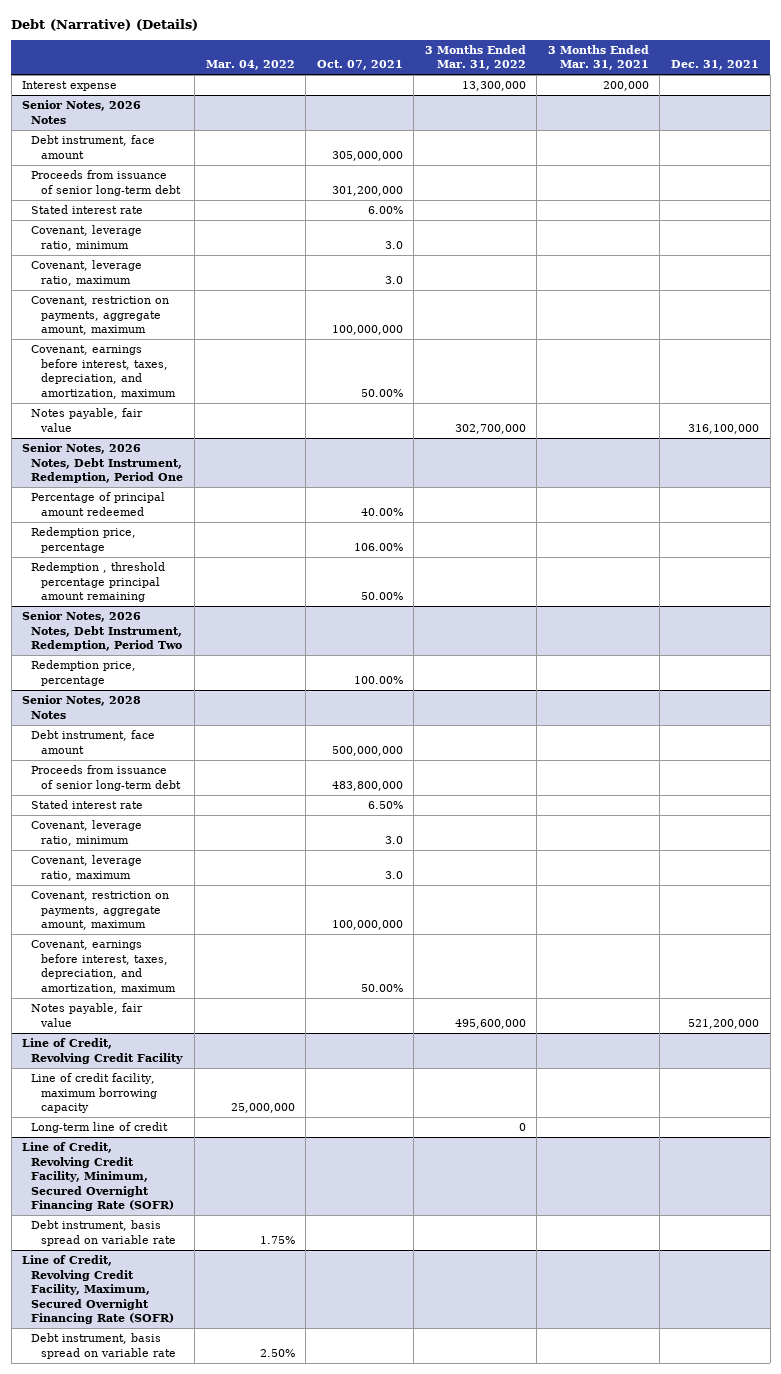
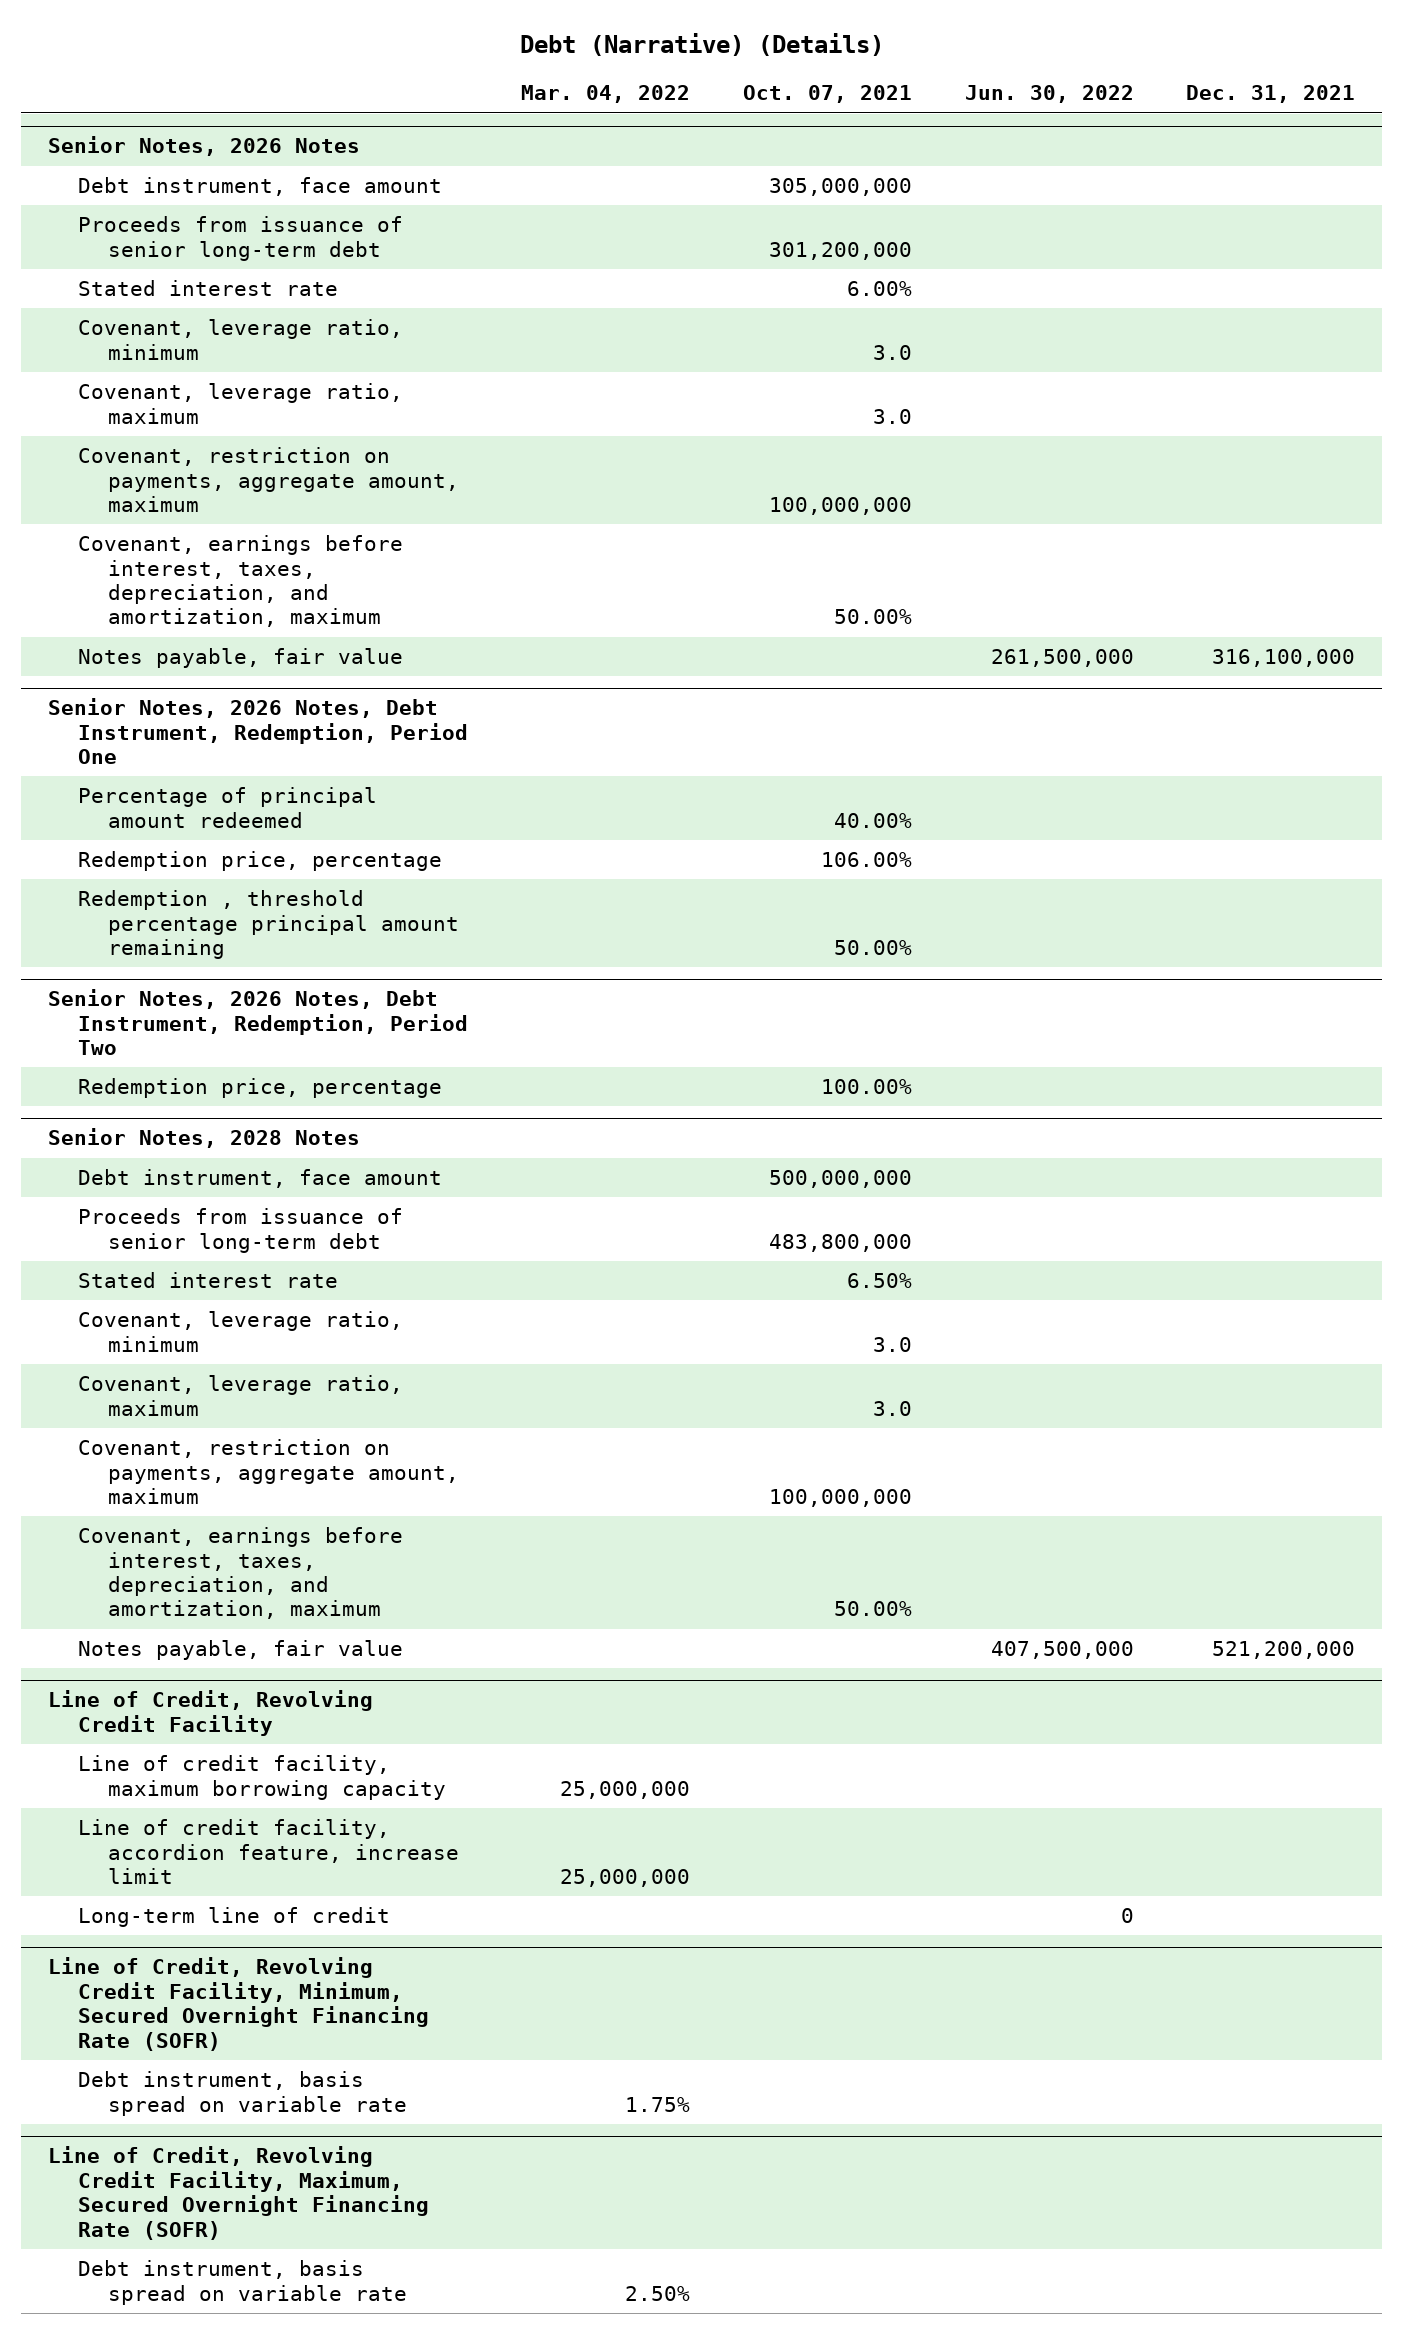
[424,44,526,71] 3 Months Ended Mar. 31, 2022 -> none
[547,44,649,71] 3 Months Ended Mar. 31, 2021 -> none
none -> [964,85,1134,104] Jun. 30, 2022
[22,81,118,92] Interest expense -> none
none -> [77,1819,459,1885] Line of credit facility, accordion feature, increase limit

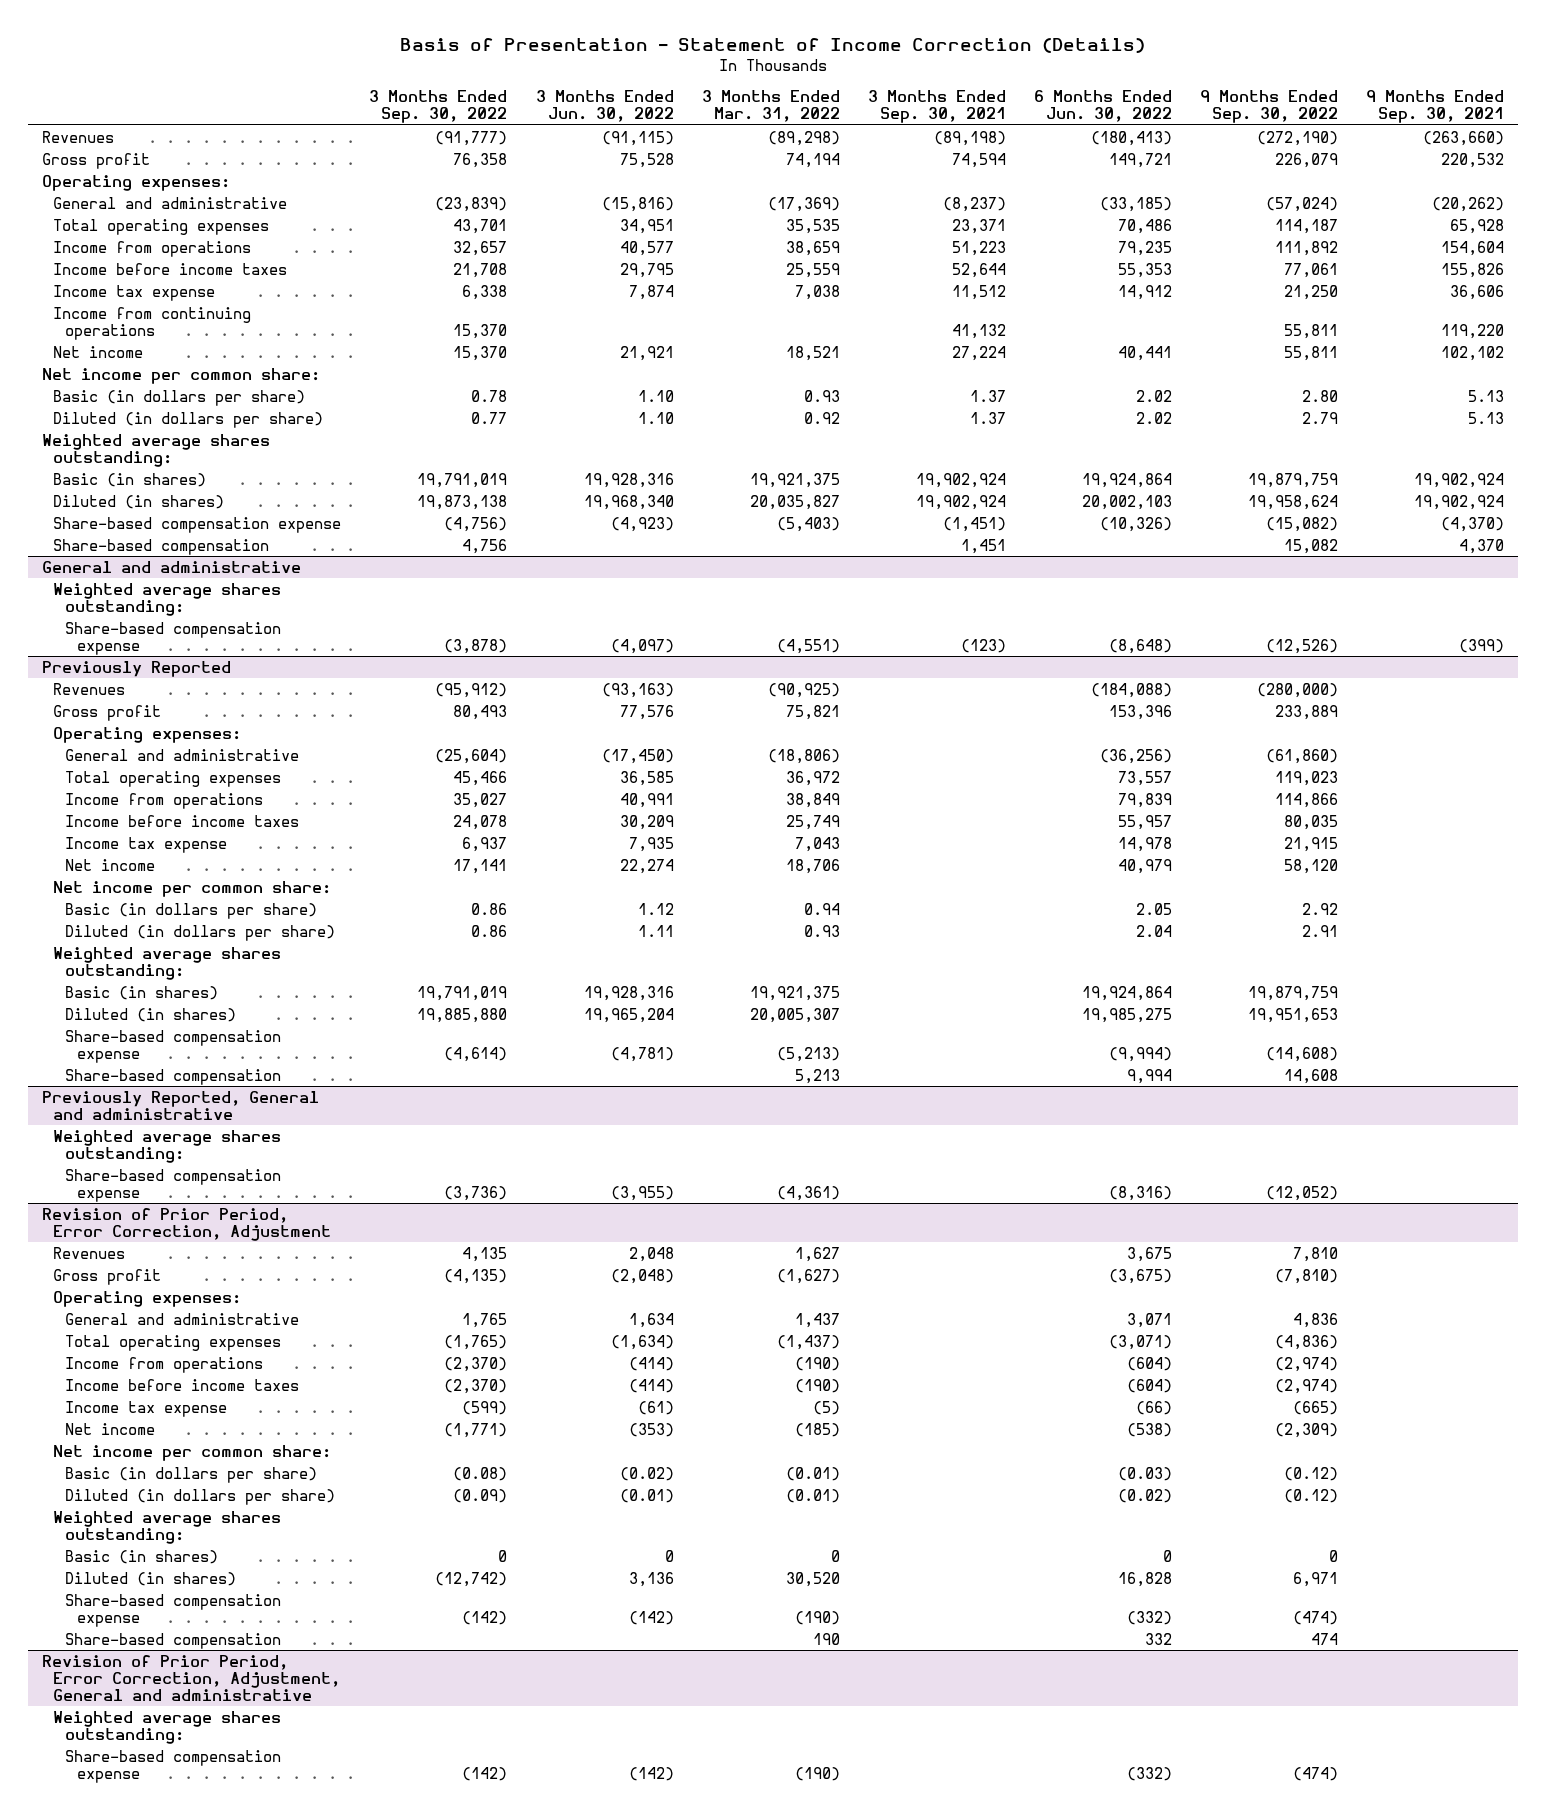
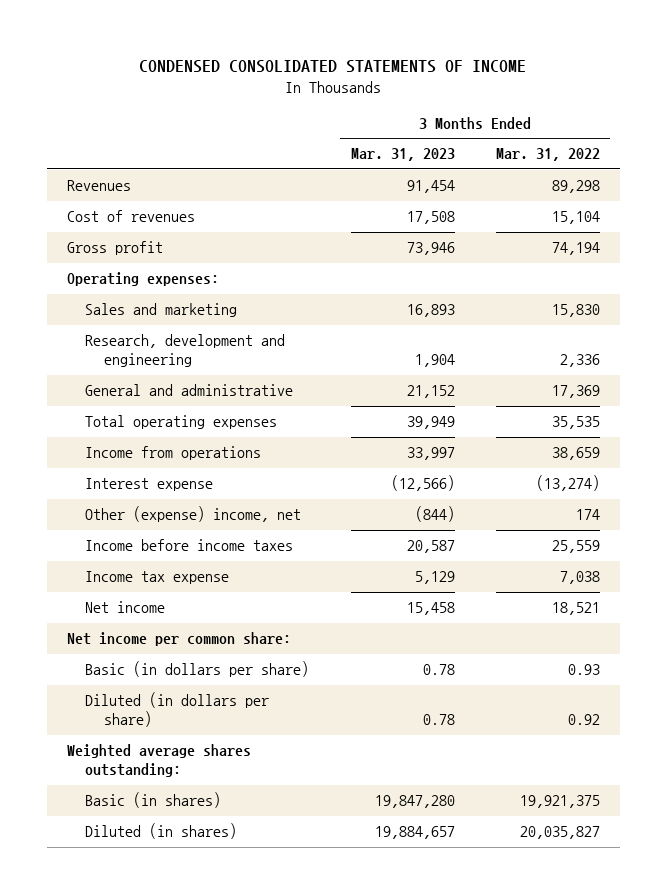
[399,37,1145,53] Basis of Presentation - Statement of Income Correction (Details) -> [139,59,527,73] CONDENSED CONSOLIDATED STATEMENTS OF INCOME
[369,90,508,124] 3 Months Ended Sep. 30, 2022 -> none
[535,90,674,123] 3 Months Ended Jun. 30, 2022 -> none
[867,90,1006,124] 3 Months Ended Sep. 30, 2021 -> none
[1033,90,1172,123] 6 Months Ended Jun. 30, 2022 -> none
[1199,90,1338,124] 9 Months Ended Sep. 30, 2022 -> none
[1365,90,1504,124] 9 Months Ended Sep. 30, 2021 -> none
none -> [350,148,455,162] Mar. 31, 2023
[767,130,840,146] (89,298) -> [551,180,600,194] 89,298
none -> [67,210,196,223] Cost of revenues
none -> [85,303,238,318] Sales and marketing
none -> [85,334,286,368] Research, development and engineering
[767,196,840,212] (17,369) -> [551,385,600,399] 17,369
none -> [85,478,214,492] Interest expense
none -> [85,506,302,523] Other (expense) income, net
[53,306,252,340] Income from continuing operations -> none
[53,516,342,533] Share-based compensation expense -> none
[53,538,270,555] Share-based compensation -> none
[41,560,301,573] General and administrative -> none
[53,582,282,616] Weighted average shares outstanding: -> none
[64,621,281,655] Share-based compensation expense -> none
[41,660,231,677] Previously Reported -> none
[53,682,126,695] Revenues -> none
[53,704,162,721] Gross profit -> none
[53,726,242,743] Operating expenses: -> none
[64,748,299,761] General and administrative -> none
[64,770,281,787] Total operating expenses -> none
[64,792,263,809] Income from operations -> none
[64,814,299,827] Income before income taxes -> none
[64,836,227,853] Income tax expense -> none
[64,858,155,871] Net income -> none
[53,880,332,897] Net income per common share: -> none
[64,902,317,919] Basic (in dollars per share) -> none
[64,924,335,941] Diluted (in dollars per share) -> none
[53,946,282,980] Weighted average shares outstanding: -> none
[64,985,218,1000] Basic (in shares) -> none
[64,1007,236,1022] Diluted (in shares) -> none
[64,1029,281,1063] Share-based compensation expense -> none
[64,1068,281,1085] Share-based compensation -> none
[41,1090,319,1120] Previously Reported, General and administrative -> none
[53,1129,282,1163] Weighted average shares outstanding: -> none
[64,1168,281,1202] Share-based compensation expense -> none
[41,1207,332,1241] Revision of Prior Period, Error Correction, Adjustment -> none
[53,1246,126,1259] Revenues -> none
[53,1268,162,1285] Gross profit -> none
[53,1290,242,1307] Operating expenses: -> none
[64,1312,299,1325] General and administrative -> none
[64,1334,281,1351] Total operating expenses -> none
[64,1356,263,1373] Income from operations -> none
[64,1378,299,1391] Income before income taxes -> none
[64,1400,227,1417] Income tax expense -> none
[64,1422,155,1435] Net income -> none
[53,1444,332,1461] Net income per common share: -> none
[64,1466,317,1483] Basic (in dollars per share) -> none
[64,1488,335,1505] Diluted (in dollars per share) -> none
[53,1510,282,1544] Weighted average shares outstanding: -> none
[64,1549,218,1564] Basic (in shares) -> none
[64,1571,236,1586] Diluted (in shares) -> none
[64,1593,281,1627] Share-based compensation expense -> none
[64,1632,281,1649] Share-based compensation -> none
[41,1654,341,1701] Revision of Prior Period, Error Correction, Adjustment, General and administrative -> none
[53,1710,282,1744] Weighted average shares outstanding: -> none
[64,1749,281,1783] Share-based compensation expense -> none

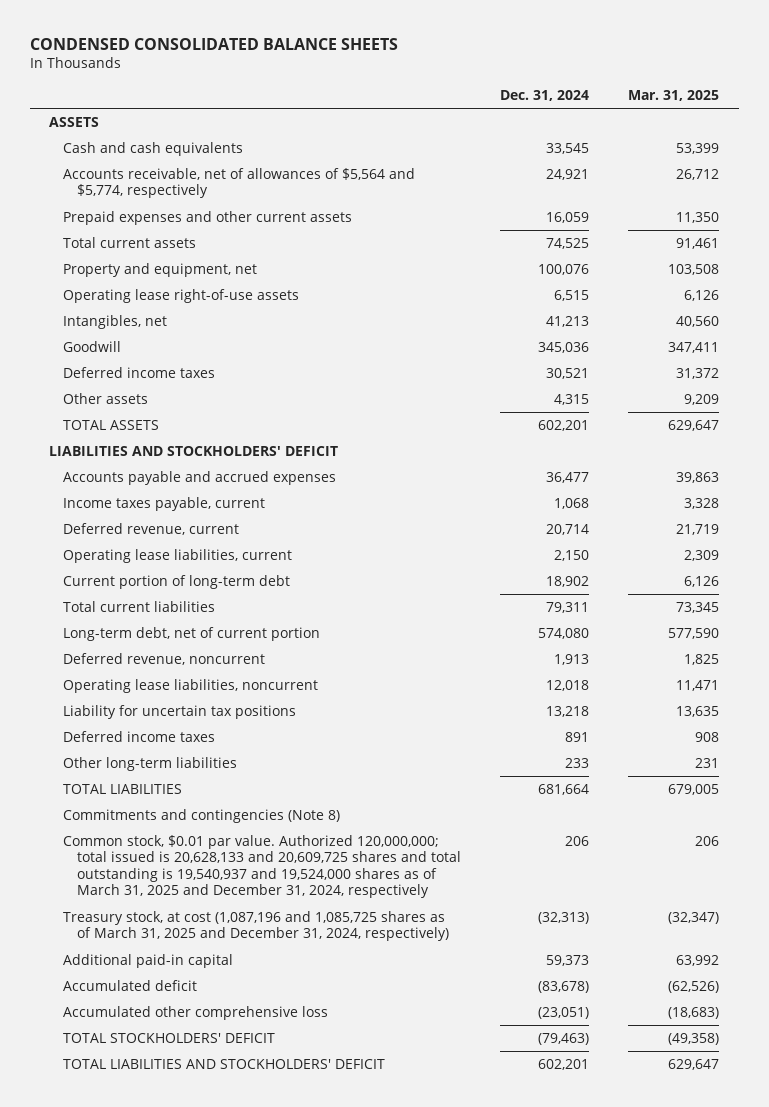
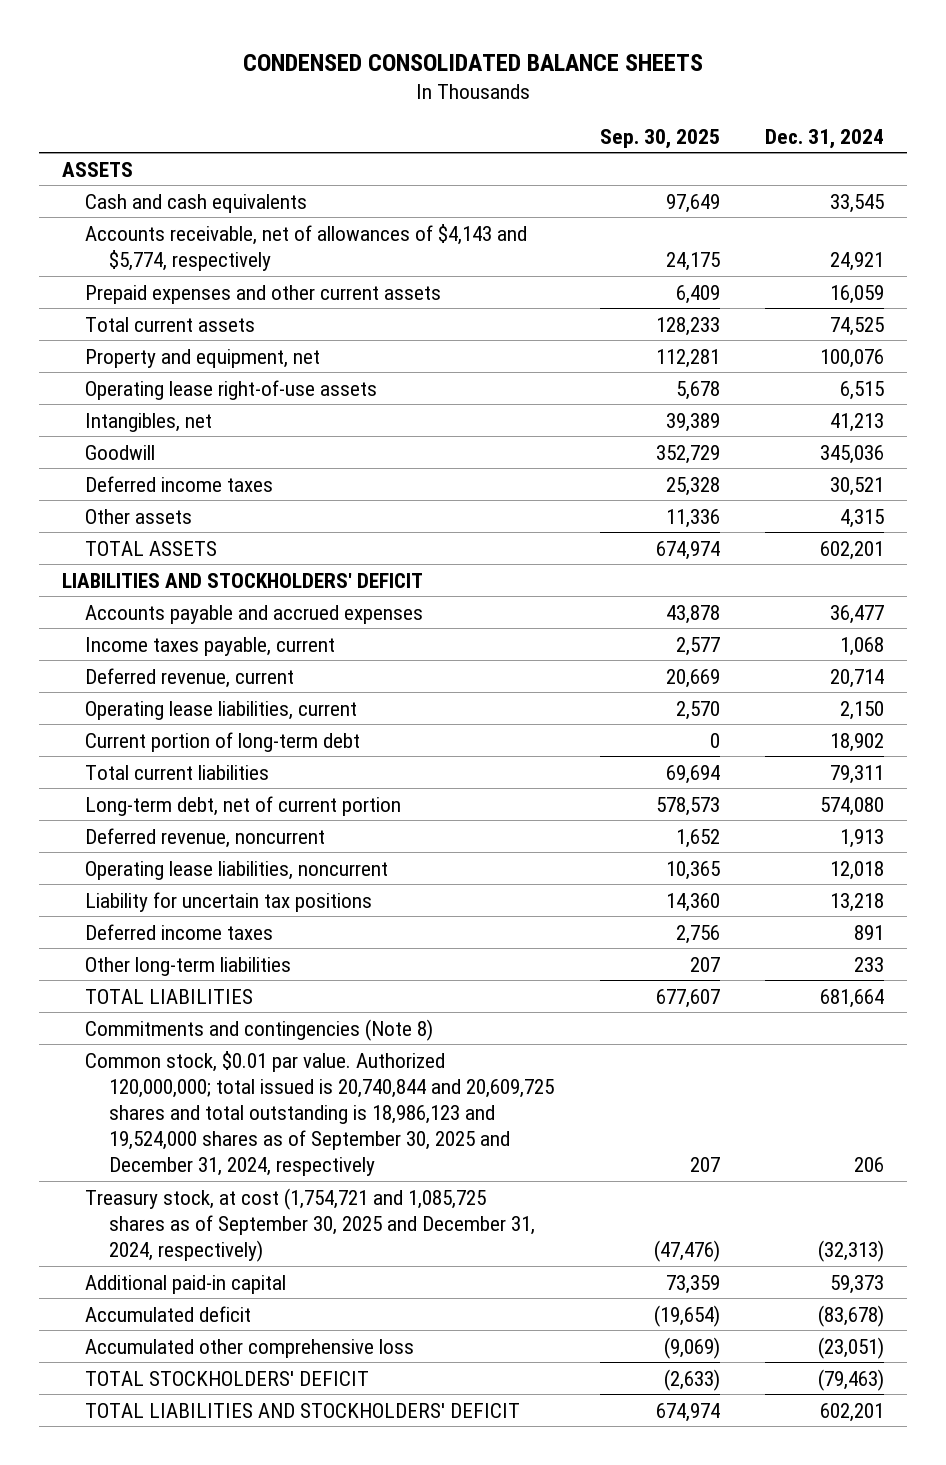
[628,89,720,101] Mar. 31, 2025 -> none
none -> [599,128,720,149] Sep. 30, 2025
[63,167,416,199] Accounts receivable, net of allowances of $5,564 and $5,774, respectively -> [85,223,528,271] Accounts receivable, net of allowances of $4,143 and $5,774, respectively
[63,834,461,899] Common stock, $0.01 par value. Authorized 120,000,000; total issued is 20,628,133 and 20,609,725 shares and total outstanding is 19,540,937 and 19,524,000 shares as of March 31, 2025 and December 31, 2024, respectively -> [85,1050,555,1176] Common stock, $0.01 par value. Authorized 120,000,000; total issued is 20,740,844 and 20,609,725 shares and total outstanding is 18,986,123 and 19,524,000 shares as of September 30, 2025 and December 31, 2024, respectively
[63,910,449,942] Treasury stock, at cost (1,087,196 and 1,085,725 shares as of March 31, 2025 and December 31, 2024, respectively) -> [85,1187,536,1262] Treasury stock, at cost (1,754,721 and 1,085,725 shares as of September 30, 2025 and December 31, 2024, respectively)

